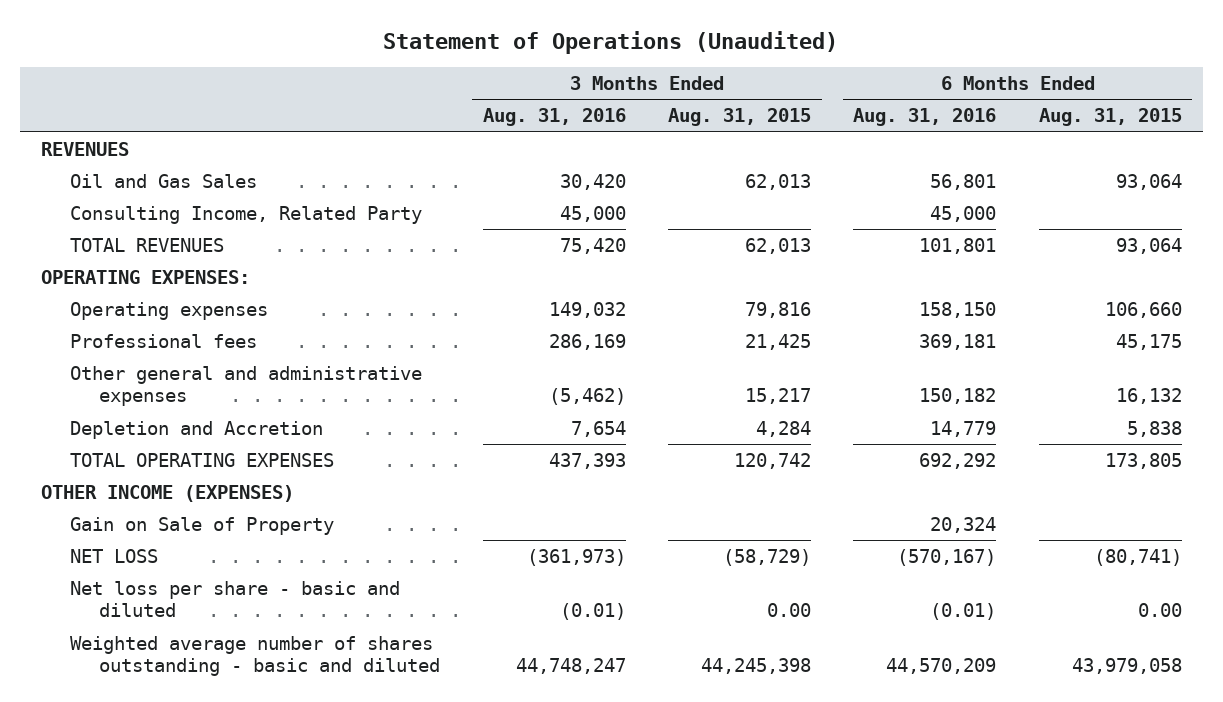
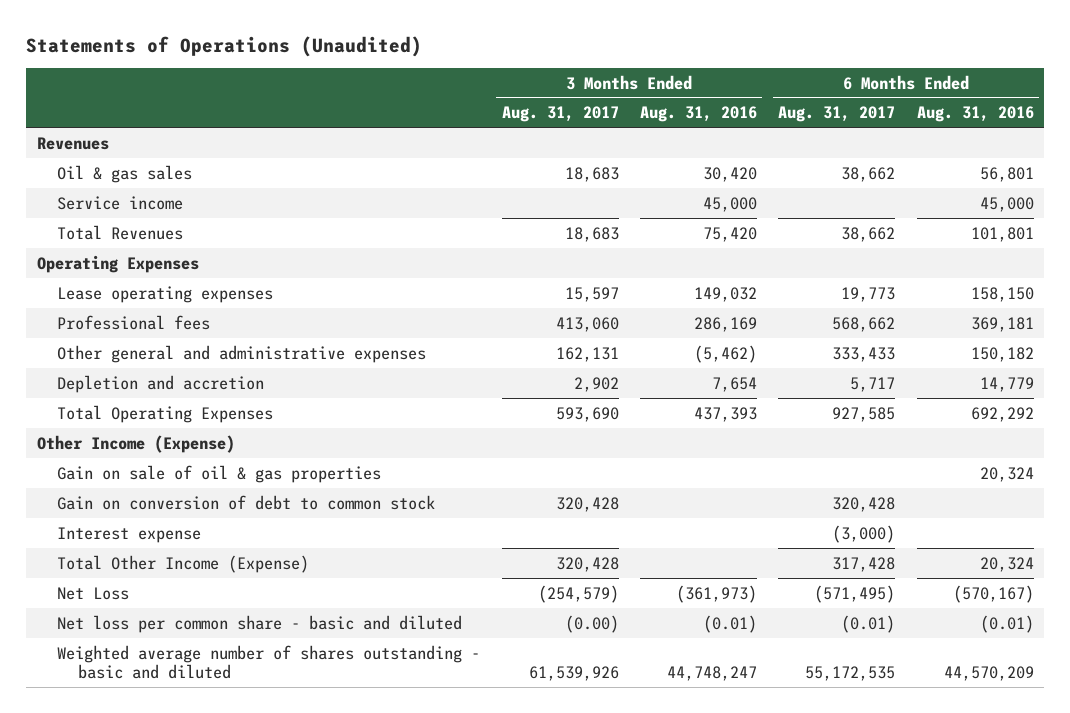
[383,30,839,54] Statement of Operations (Unaudited) -> [25,35,422,57] Statements of Operations (Unaudited)
[668,108,812,127] Aug. 31, 2015 -> none
[1038,108,1182,127] Aug. 31, 2015 -> none
none -> [501,106,619,123] Aug. 31, 2017
none -> [778,106,896,123] Aug. 31, 2017
[41,141,130,156] REVENUES -> [36,136,109,150] Revenues
[70,173,258,188] Oil and Gas Sales -> [57,164,193,183] Oil & gas sales
[70,205,423,224] Consulting Income, Related Party -> [57,195,184,210] Service income
[70,237,225,252] TOTAL REVENUES -> [57,224,184,240] Total Revenues
[41,269,251,284] OPERATING EXPENSES: -> [36,254,199,273] Operating Expenses
[70,301,269,320] Operating expenses -> [57,285,274,303] Lease operating expenses
[70,420,324,439] Depletion and Accretion -> [57,374,265,393] Depletion and accretion
[70,452,335,467] TOTAL OPERATING EXPENSES -> [57,404,274,423] Total Operating Expenses
[41,484,295,502] OTHER INCOME (EXPENSES) -> [36,434,235,453] Other Income (Expense)
[70,516,335,535] Gain on Sale of Property -> [57,464,382,483] Gain on sale of oil & gas properties
none -> [57,494,436,510] Gain on conversion of debt to common stock
none -> [57,526,202,543] Interest expense
none -> [57,554,310,573] Total Other Income (Expense)
[70,548,159,563] NET LOSS -> [57,586,130,600] Net Loss
[70,580,401,618] Net loss per share - basic and diluted -> [57,614,463,633] Net loss per common share - basic and diluted

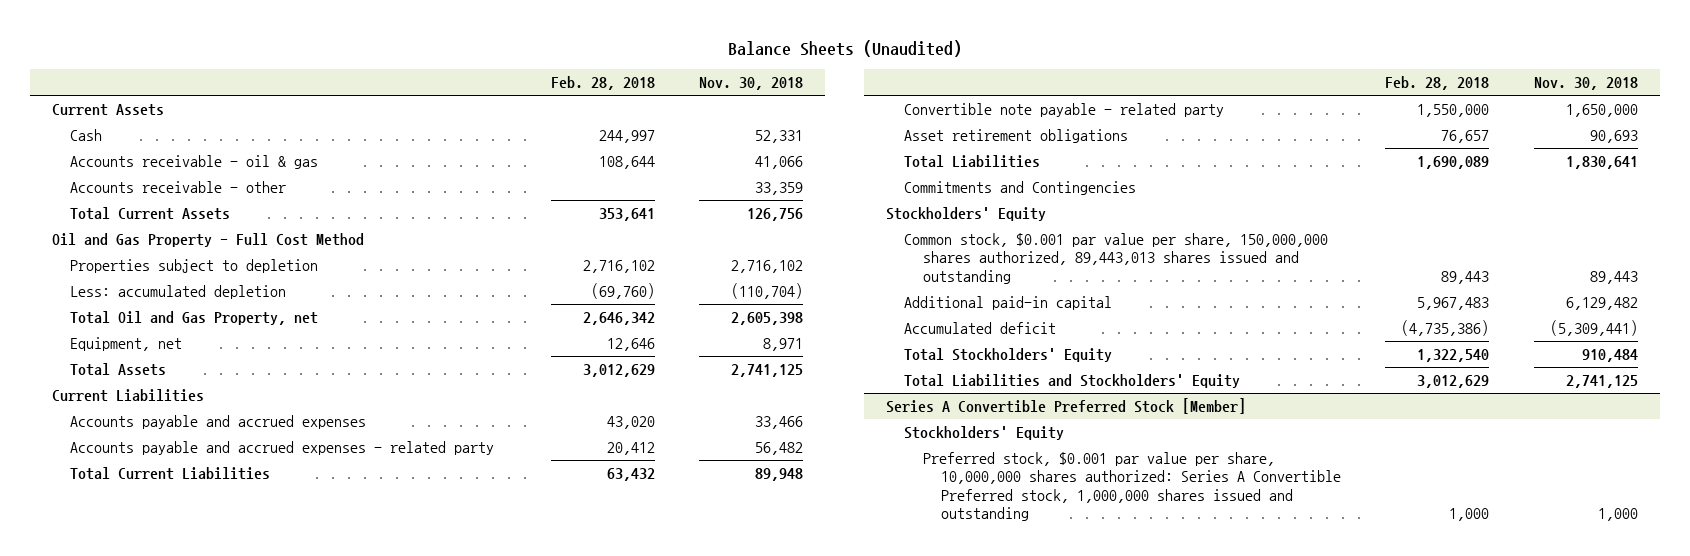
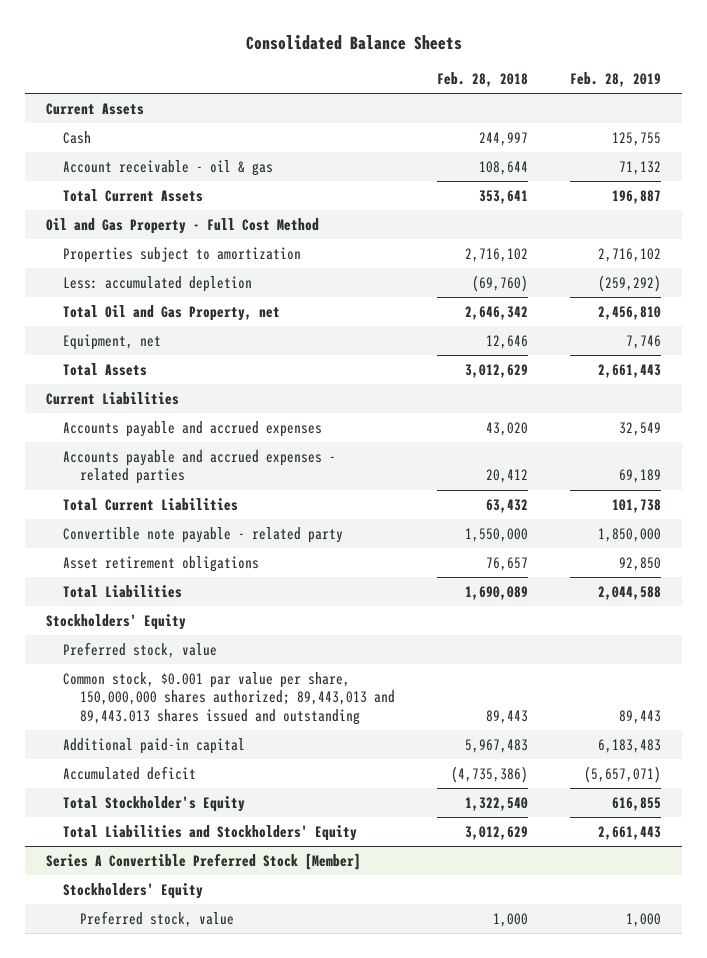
[727,39,962,57] Balance Sheets (Unaudited) -> [245,34,462,50] Consolidated Balance Sheets
[699,77,804,91] Nov. 30, 2018 -> none
none -> [570,71,662,87] Feb. 28, 2019
[70,180,287,193] Accounts receivable - other -> none
[70,154,319,169] Accounts receivable - oil & gas -> [63,159,274,176] Account receivable - oil & gas
[70,258,319,273] Properties subject to depletion -> [63,246,302,263] Properties subject to amortization
[70,440,495,455] Accounts payable and accrued expenses - related party -> [63,449,337,485] Accounts payable and accrued expenses - related parties
[904,180,1137,195] Commitments and Contingencies -> none
none -> [63,641,218,658] Preferred stock, value
[904,232,1329,284] Common stock, $0.001 par value per share, 150,000,000 shares authorized, 89,443,013 shares issued and outstanding -> [63,671,396,725] Common stock, $0.001 par value per share, 150,000,000 shares authorized; 89,443,013 and 89,443.013 shares issued and outstanding
[904,347,1113,362] Total Stockholders' Equity -> [63,795,246,812] Total Stockholder's Equity
[922,451,1341,522] Preferred stock, $0.001 par value per share, 10,000,000 shares authorized: Series A Convertible Preferred stock, 1,000,000 shares issued and outstanding -> [80,910,235,927] Preferred stock, value

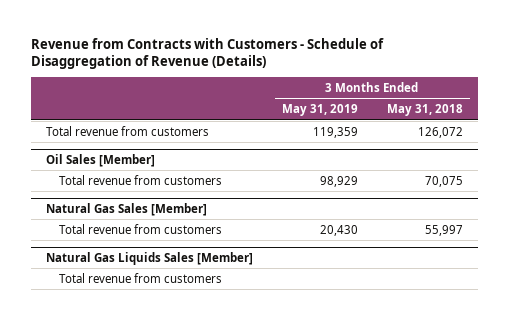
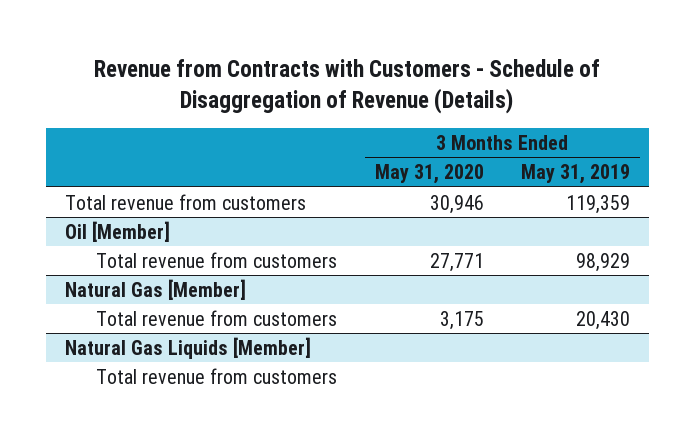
[386,104,463,117] May 31, 2018 -> none
none -> [374,164,484,185] May 31, 2020
[45,153,155,167] Oil Sales [Member] -> [64,220,170,242] Oil [Member]
[45,202,207,216] Natural Gas Sales [Member] -> [64,278,246,300] Natural Gas [Member]
[45,251,253,265] Natural Gas Liquids Sales [Member] -> [64,336,311,359] Natural Gas Liquids [Member]

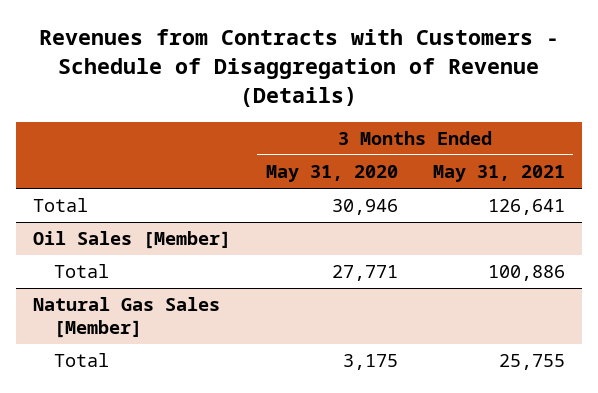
[94,58,601,115] Revenue from Contracts with Customers - Schedule of Disaggregation of Revenue (Details) -> [39,29,560,107] Revenues from Contracts with Customers - Schedule of Disaggregation of Revenue (Details)
[521,164,631,185] May 31, 2019 -> none
none -> [432,165,565,183] May 31, 2021
[64,336,311,359] Natural Gas Liquids [Member] -> none
[95,367,337,384] Total revenue from customers -> none
[64,193,306,210] Total revenue from customers -> [33,198,89,213] Total
[64,220,170,242] Oil [Member] -> [33,231,232,250] Oil Sales [Member]
[95,251,337,268] Total revenue from customers -> [53,264,109,279] Total
[64,278,246,300] Natural Gas [Member] -> [33,297,221,338] Natural Gas Sales [Member]
[95,309,337,326] Total revenue from customers -> [53,353,109,368] Total

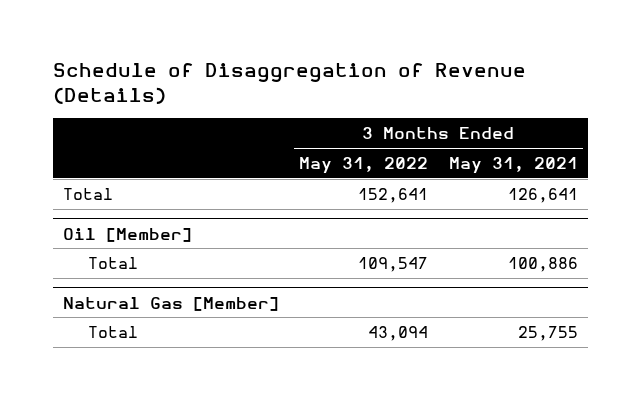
[39,29,560,107] Revenues from Contracts with Customers - Schedule of Disaggregation of Revenue (Details) -> [52,63,526,105] Schedule of Disaggregation of Revenue (Details)
[266,165,399,183] May 31, 2020 -> none
none -> [299,157,429,175] May 31, 2022
[33,231,232,250] Oil Sales [Member] -> [62,227,192,242] Oil [Member]
[33,297,221,338] Natural Gas Sales [Member] -> [62,296,279,311] Natural Gas [Member]

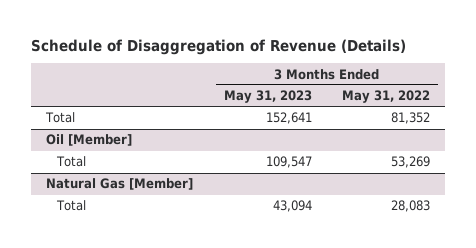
[448,157,578,175] May 31, 2021 -> none
none -> [223,90,312,104] May 31, 2023
[358,187,429,203] 152,641 -> [391,112,431,125] 81,352
[358,256,429,272] 109,547 -> [391,156,431,169] 53,269
[368,325,429,341] 43,094 -> [391,200,431,213] 28,083

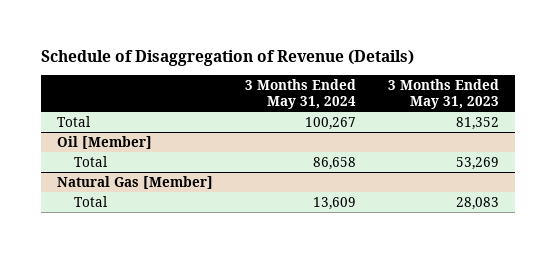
[342,90,431,104] May 31, 2022 -> none
none -> [244,79,356,110] 3 Months Ended May 31, 2024
[265,112,312,125] 152,641 -> [456,116,500,130] 81,352
[265,156,312,169] 109,547 -> [456,156,500,170] 53,269
[272,200,312,213] 43,094 -> [456,196,500,210] 28,083

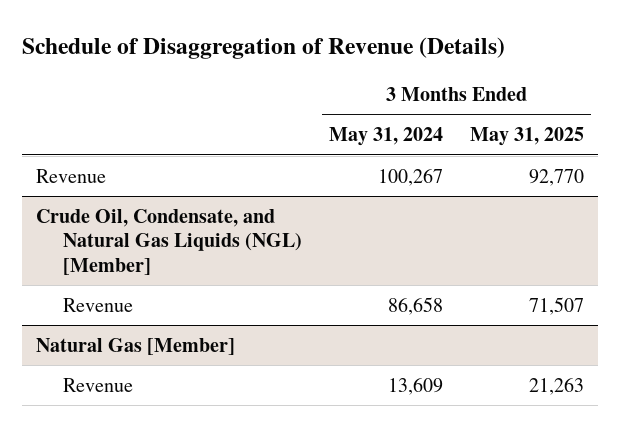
[388,79,500,110] 3 Months Ended May 31, 2023 -> none
none -> [470,127,585,147] May 31, 2025
[56,115,91,127] Total -> [36,168,107,183] Revenue
[56,135,152,149] Oil [Member] -> [36,208,302,275] Crude Oil, Condensate, and Natural Gas Liquids (NGL) [Member]
[74,155,109,167] Total -> [62,297,133,312] Revenue
[74,195,109,207] Total -> [62,377,133,392] Revenue

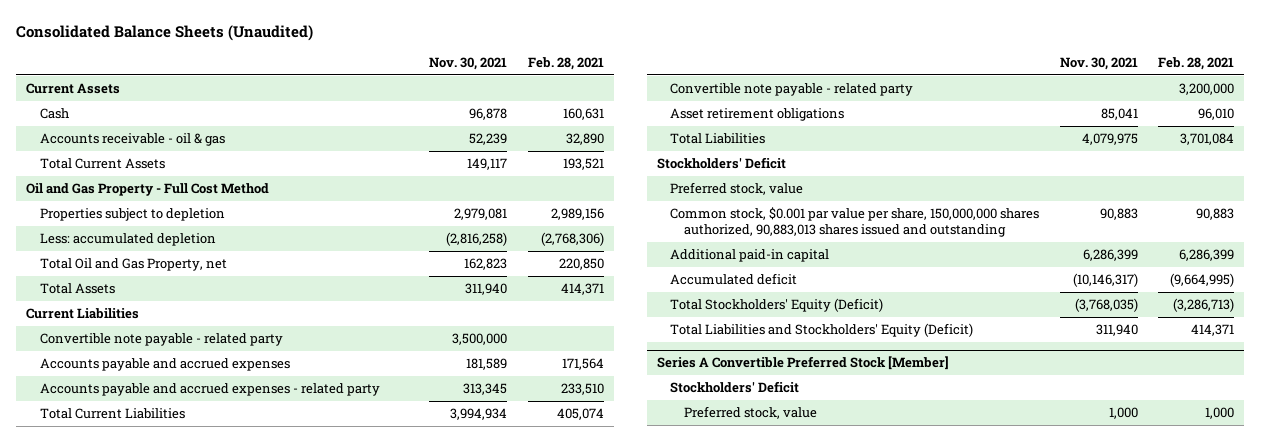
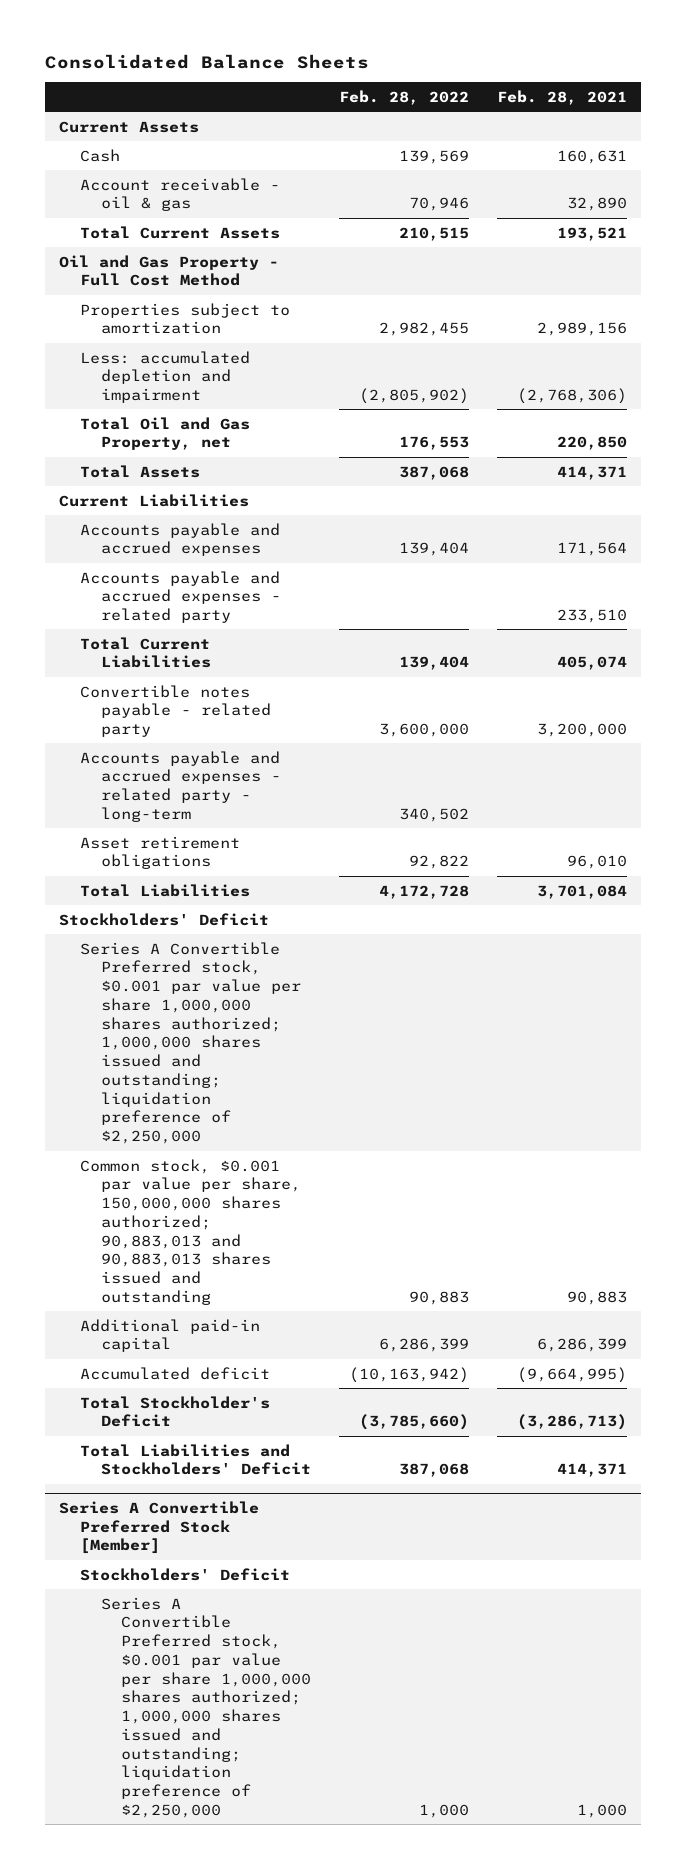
[16,24,314,41] Consolidated Balance Sheets (Unaudited) -> [45,53,370,69] Consolidated Balance Sheets
[429,57,508,71] Nov. 30, 2021 -> none
none -> [339,89,470,105] Feb. 28, 2022
[39,133,225,147] Accounts receivable - oil & gas -> [79,177,280,212] Account receivable - oil & gas
[39,208,225,222] Properties subject to depletion -> [79,302,290,335] Properties subject to amortization
[39,233,216,247] Less: accumulated depletion -> [79,350,250,404] Less: accumulated depletion and impairment
[39,333,283,347] Convertible note payable - related party -> none
[670,83,914,97] Convertible note payable - related party -> [79,684,271,738] Convertible notes payable - related party
none -> [79,750,281,822] Accounts payable and accrued expenses - related party - long-term
[670,182,804,196] Preferred stock, value -> [79,941,301,1145] Series A Convertible Preferred stock, $0.001 par value per share 1,000,000 shares authorized; 1,000,000 shares issued and outstanding; liquidation preference of $2,250,000
[670,207,1040,238] Common stock, $0.001 par value per share, 150,000,000 shares authorized, 90,883,013 shares issued and outstanding -> [79,1158,301,1305] Common stock, $0.001 par value per share, 150,000,000 shares authorized; 90,883,013 and 90,883,013 shares issued and outstanding
[670,298,884,313] Total Stockholders' Equity (Deficit) -> [79,1395,270,1428] Total Stockholder's Deficit
[670,323,974,338] Total Liabilities and Stockholders' Equity (Deficit) -> [79,1443,311,1476] Total Liabilities and Stockholders' Deficit
[683,406,817,420] Preferred stock, value -> [100,1596,312,1818] Series A Convertible Preferred stock, $0.001 par value per share 1,000,000 shares authorized; 1,000,000 shares issued and outstanding; liquidation preference of $2,250,000

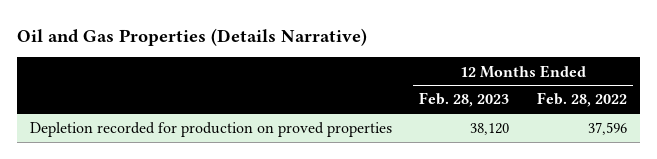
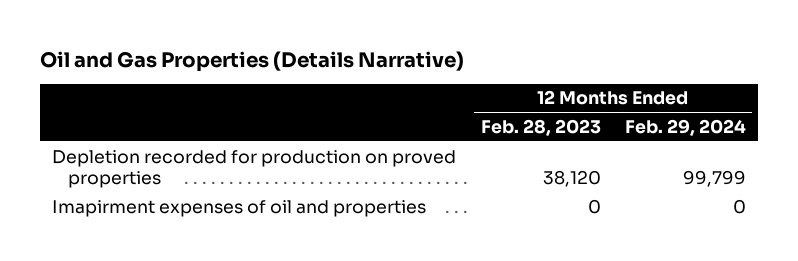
[536,92,627,108] Feb. 28, 2022 -> none
none -> [625,118,747,136] Feb. 29, 2024
none -> [52,199,427,217] Imapirment expenses of oil and properties

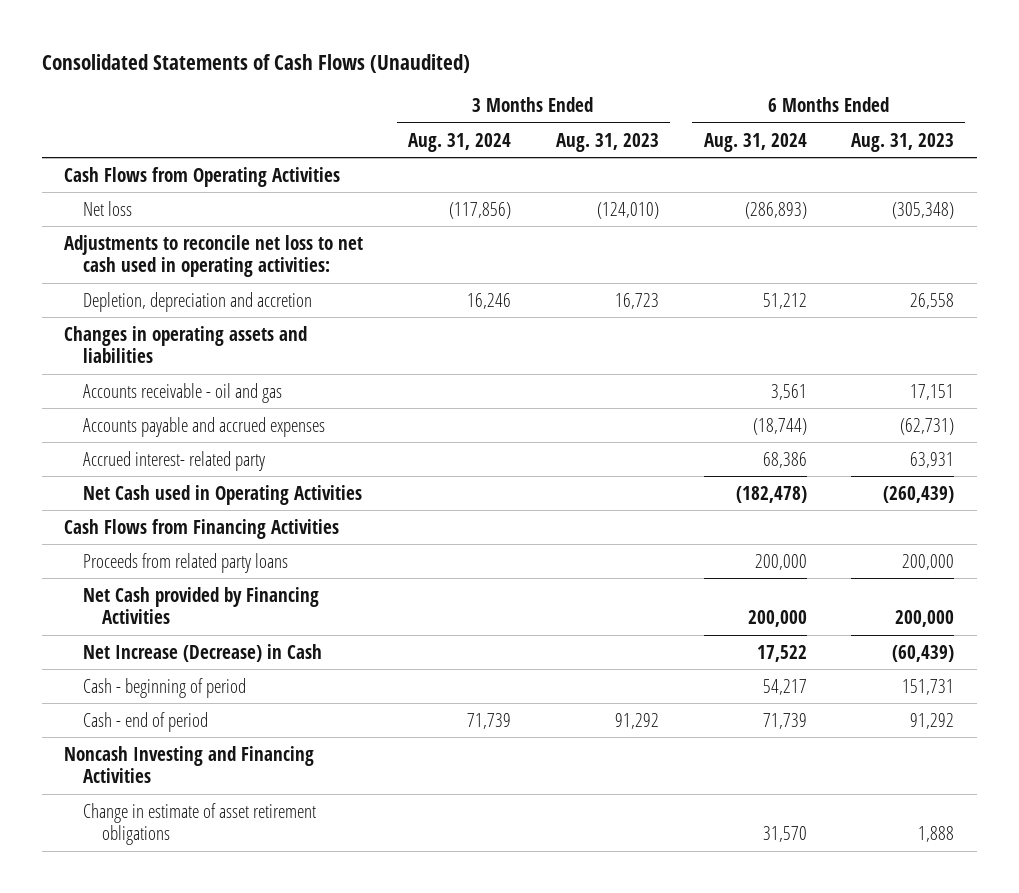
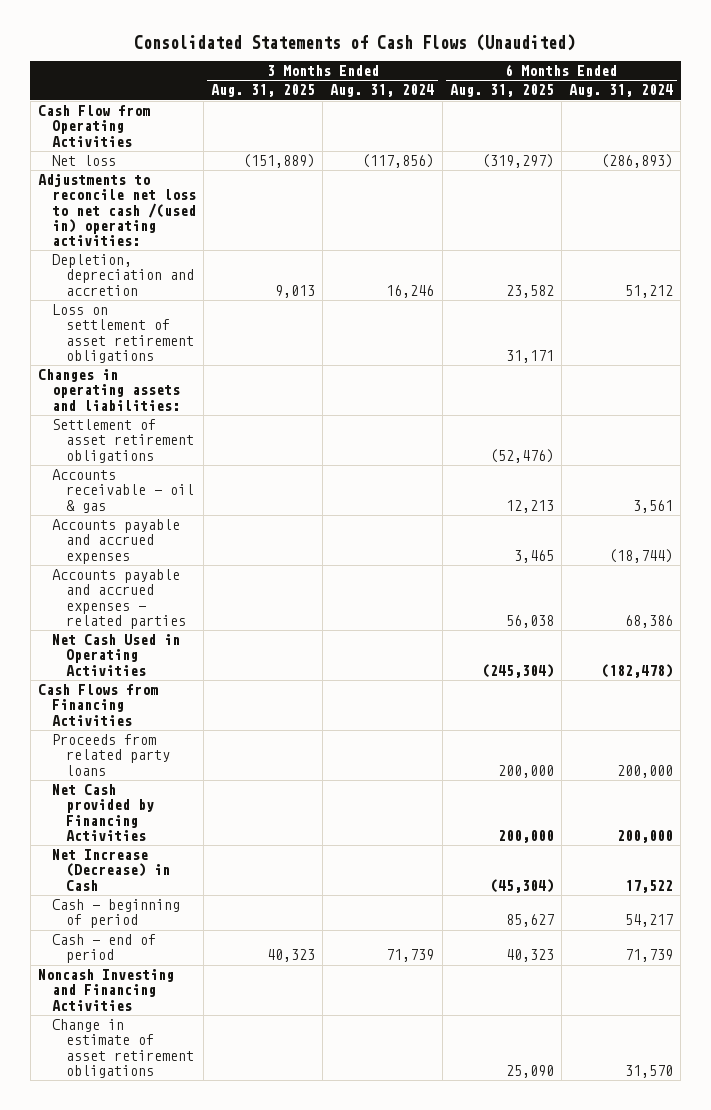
[555,132,659,152] Aug. 31, 2023 -> none
[851,132,955,152] Aug. 31, 2023 -> none
none -> [211,84,316,98] Aug. 31, 2025
none -> [449,84,554,98] Aug. 31, 2025
[64,166,341,187] Cash Flows from Operating Activities -> [37,105,150,147] Cash Flow from Operating Activities
[64,234,364,278] Adjustments to reconcile net loss to net cash used in operating activities: -> [37,174,196,246] Adjustments to reconcile net loss to net cash /(used in) operating activities:
none -> [51,304,194,363] Loss on settlement of asset retirement obligations
[64,325,308,364] Changes in operating assets and liabilities -> [37,369,180,411] Changes in operating assets and liabilities:
none -> [51,419,194,463] Settlement of asset retirement obligations
[83,382,283,403] Accounts receivable - oil and gas -> [51,469,194,513] Accounts receivable - oil & gas
[83,450,266,471] Accrued interest- related party -> [51,569,186,629] Accounts payable and accrued expenses - related parties
[83,484,363,505] Net Cash used in Operating Activities -> [51,634,180,676] Net Cash Used in Operating Activities

